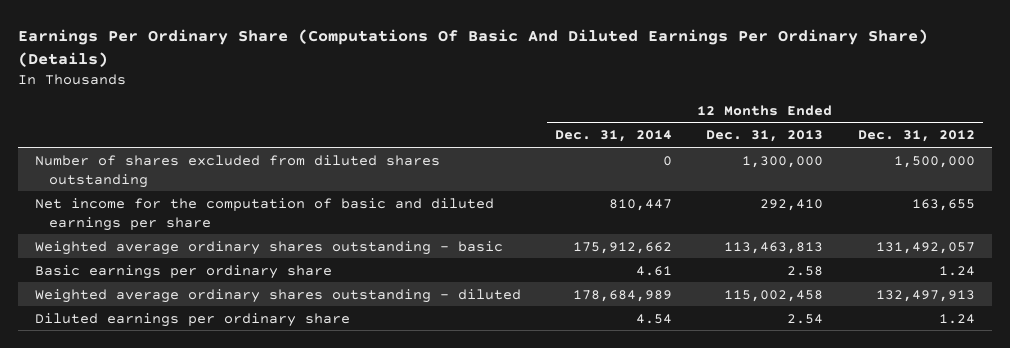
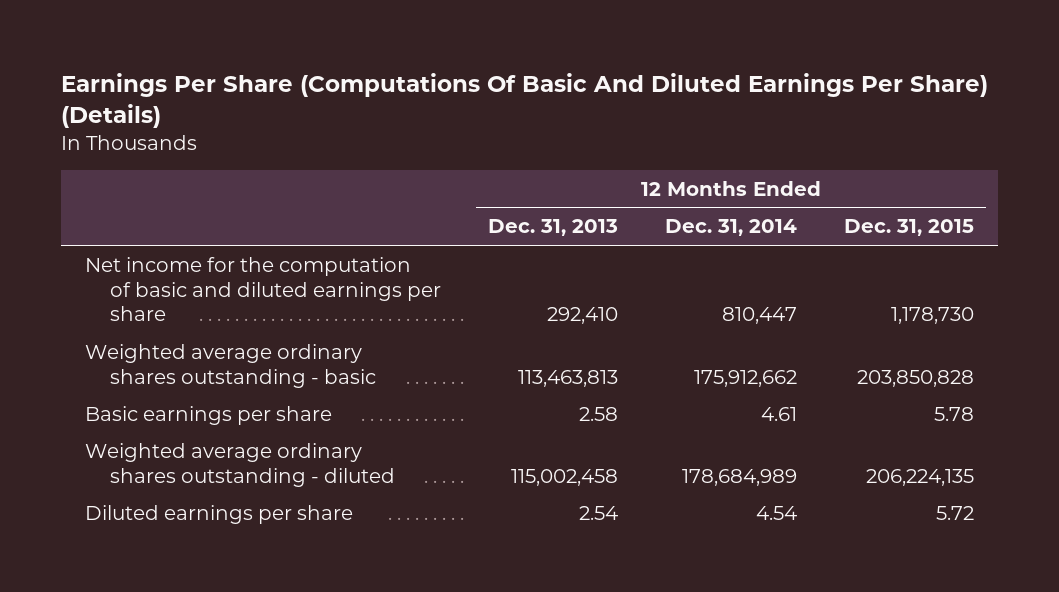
[18,29,929,67] Earnings Per Ordinary Share (Computations Of Basic And Diluted Earnings Per Ordinary Share) (Details) -> [61,73,989,129] Earnings Per Share (Computations Of Basic And Diluted Earnings Per Share) (Details)
[857,130,975,143] Dec. 31, 2012 -> none
none -> [844,219,975,237] Dec. 31, 2015
[35,154,441,188] Number of shares excluded from diluted shares outstanding -> none
[35,264,333,279] Basic earnings per ordinary share -> [84,405,332,425] Basic earnings per share
[35,312,351,327] Diluted earnings per ordinary share -> [84,504,353,524] Diluted earnings per share

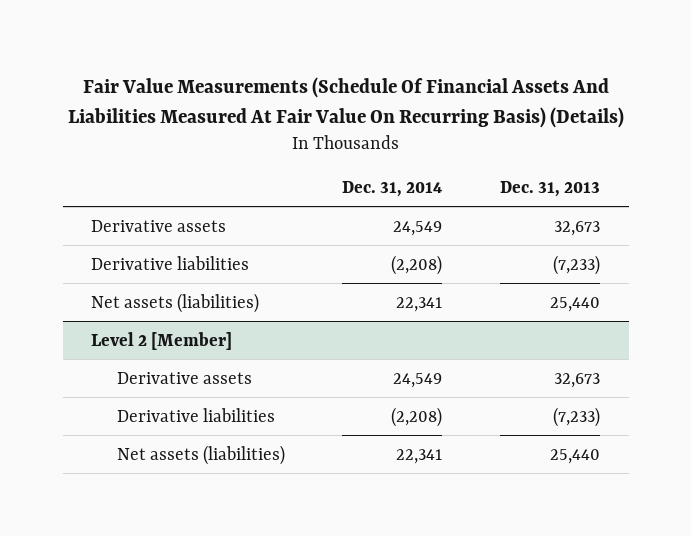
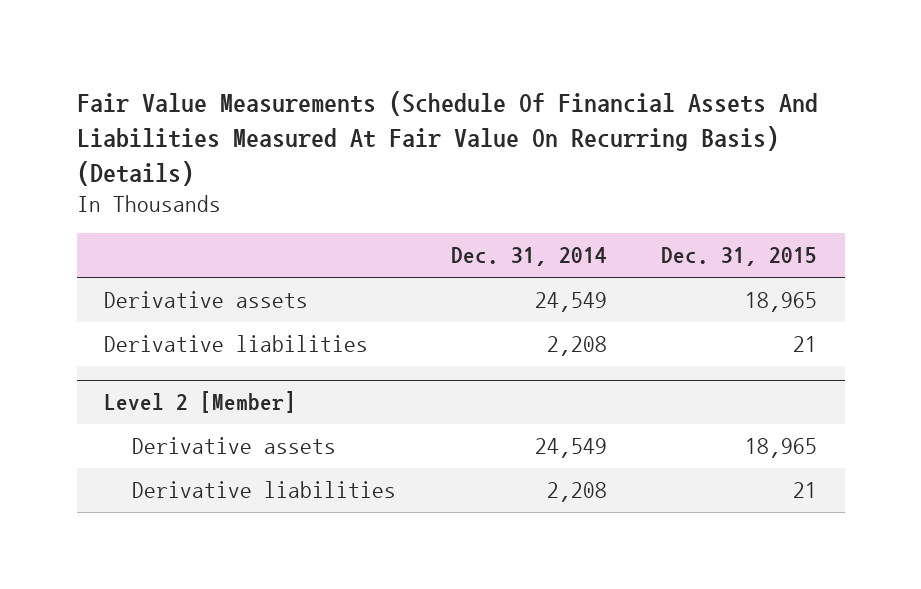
[499,180,600,197] Dec. 31, 2013 -> none
none -> [661,247,818,267] Dec. 31, 2015
[91,292,260,313] Net assets (liabilities) -> none
[391,254,443,275] (2,208) -> [546,336,607,357] 2,208
[117,444,286,465] Net assets (liabilities) -> none
[391,406,443,427] (2,208) -> [546,482,607,503] 2,208

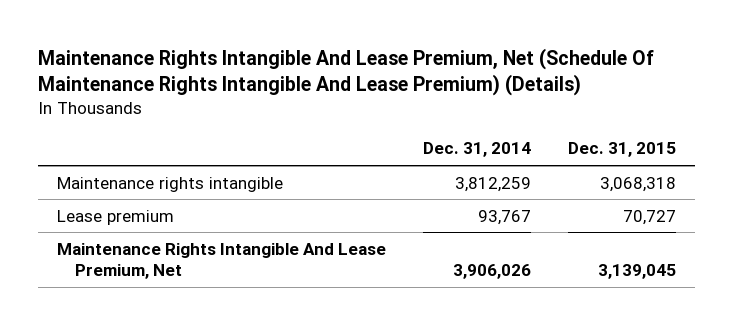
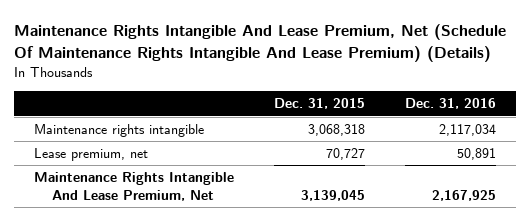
[422,142,531,158] Dec. 31, 2014 -> none
none -> [404,98,496,110] Dec. 31, 2016
[56,209,174,225] Lease premium -> [34,148,149,162] Lease premium, net

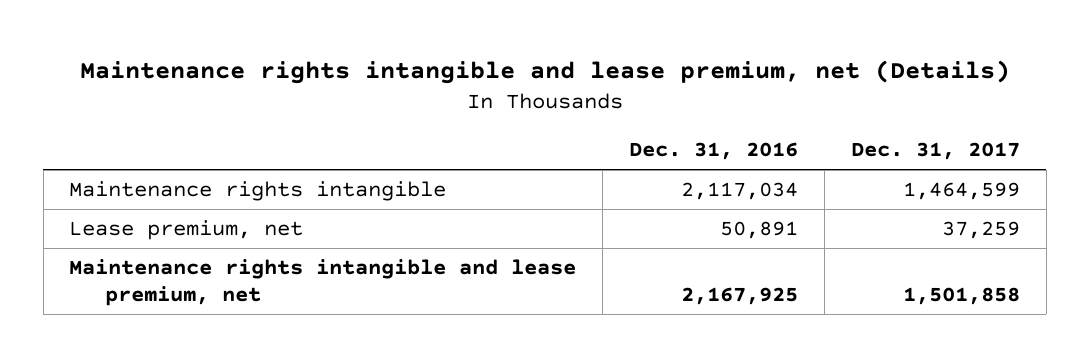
[14,24,507,63] Maintenance Rights Intangible And Lease Premium, Net (Schedule Of Maintenance Rights Intangible And Lease Premium) (Details) -> [79,59,1010,84] Maintenance rights intangible and lease premium, net (Details)
[274,98,366,110] Dec. 31, 2015 -> none
none -> [851,142,1021,161] Dec. 31, 2017
[34,172,235,201] Maintenance Rights Intangible And Lease Premium, Net -> [69,259,577,306] Maintenance rights intangible and lease premium, net

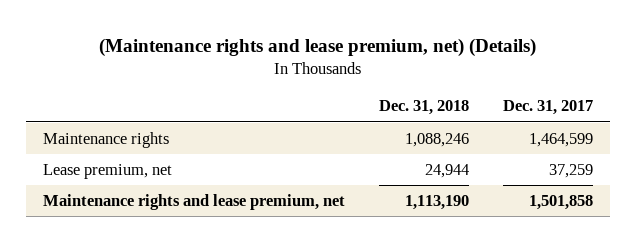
[79,59,1010,84] Maintenance rights intangible and lease premium, net (Details) -> [98,37,536,57] (Maintenance rights and lease premium, net) (Details)
[629,142,799,161] Dec. 31, 2016 -> none
none -> [378,100,469,116] Dec. 31, 2018
[69,181,447,202] Maintenance rights intangible -> [43,131,170,148] Maintenance rights
[69,259,577,306] Maintenance rights intangible and lease premium, net -> [43,193,346,210] Maintenance rights and lease premium, net

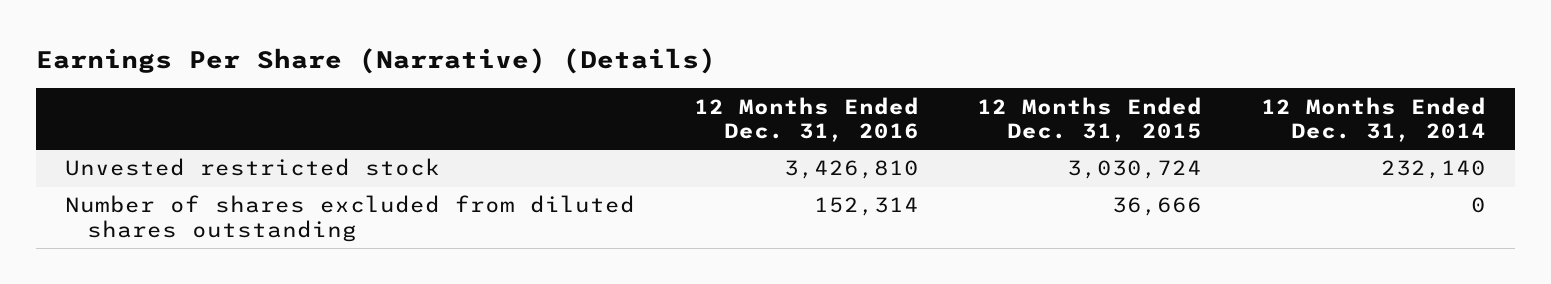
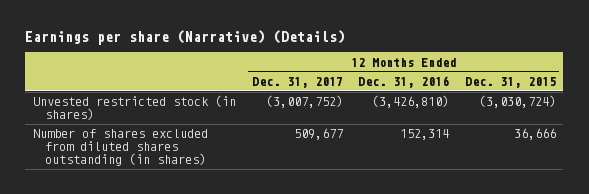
[35,47,716,74] Earnings Per Share (Narrative) (Details) -> [25,29,346,45] Earnings per share (Narrative) (Details)
[1260,96,1486,143] 12 Months Ended Dec. 31, 2014 -> none
none -> [251,76,343,88] Dec. 31, 2017
[65,158,441,177] Unvested restricted stock -> [33,95,237,121] Unvested restricted stock (in shares)
[783,160,919,180] 3,426,810 -> [372,95,450,109] (3,426,810)
[1067,160,1203,180] 3,030,724 -> [478,95,556,109] (3,030,724)
[65,195,636,242] Number of shares excluded from diluted shares outstanding -> [33,129,209,166] Number of shares excluded from diluted shares outstanding (in shares)

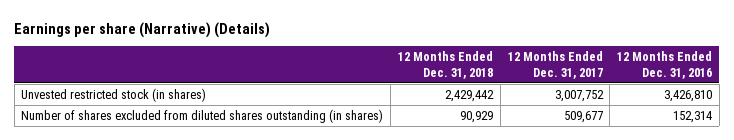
[464,76,556,88] Dec. 31, 2015 -> none
none -> [397,51,493,79] 12 Months Ended Dec. 31, 2018
[265,95,343,109] (3,007,752) -> [554,89,604,102] 3,007,752
[372,95,450,109] (3,426,810) -> [664,89,713,102] 3,426,810

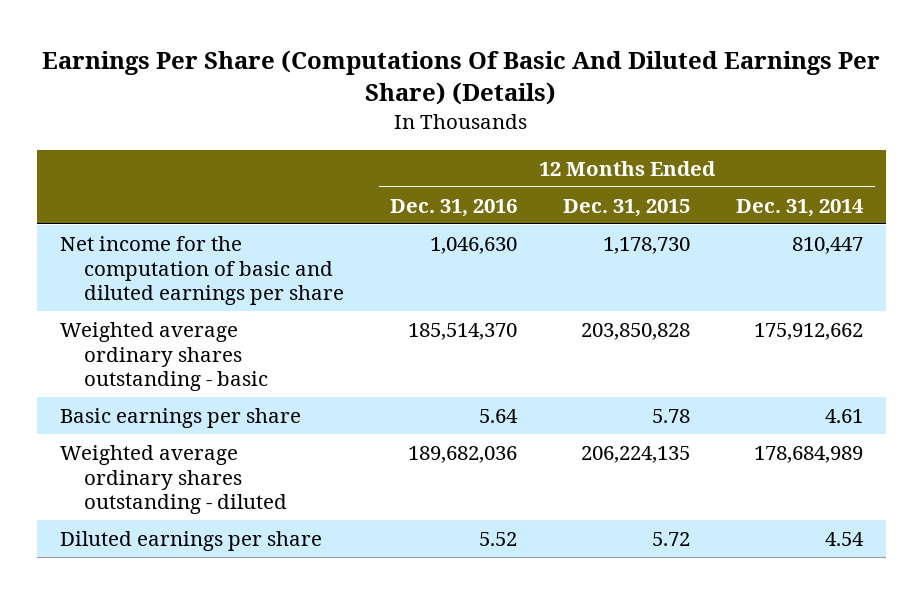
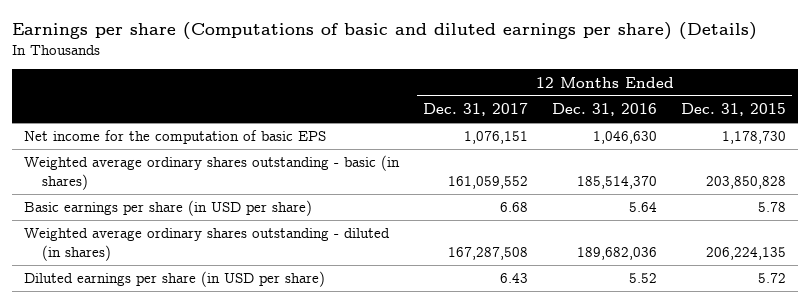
[42,50,881,106] Earnings Per Share (Computations Of Basic And Diluted Earnings Per Share) (Details) -> [12,22,758,41] Earnings per share (Computations of basic and diluted earnings per share) (Details)
[736,198,865,217] Dec. 31, 2014 -> none
none -> [423,103,529,117] Dec. 31, 2017
[59,235,345,306] Net income for the computation of basic and diluted earnings per share -> [24,130,327,145] Net income for the computation of basic EPS
[59,321,269,392] Weighted average ordinary shares outstanding - basic -> [24,155,401,191] Weighted average ordinary shares outstanding - basic (in shares)
[59,407,301,428] Basic earnings per share -> [24,200,313,217] Basic earnings per share (in USD per share)
[59,444,288,515] Weighted average ordinary shares outstanding - diluted -> [24,228,391,262] Weighted average ordinary shares outstanding - diluted (in shares)
[59,530,322,551] Diluted earnings per share -> [24,271,326,288] Diluted earnings per share (in USD per share)

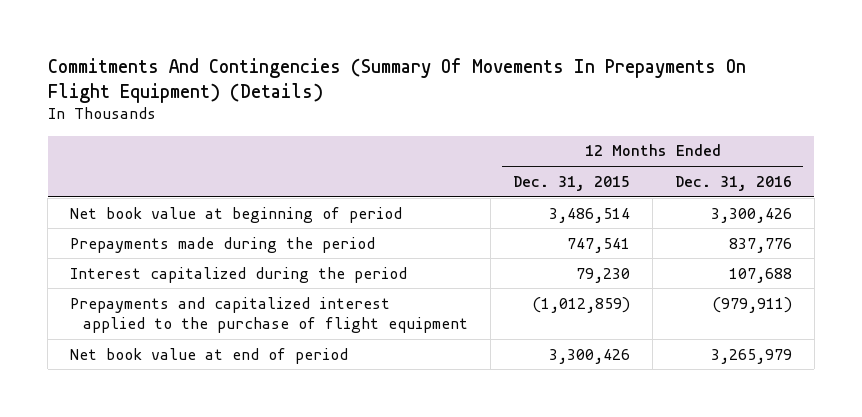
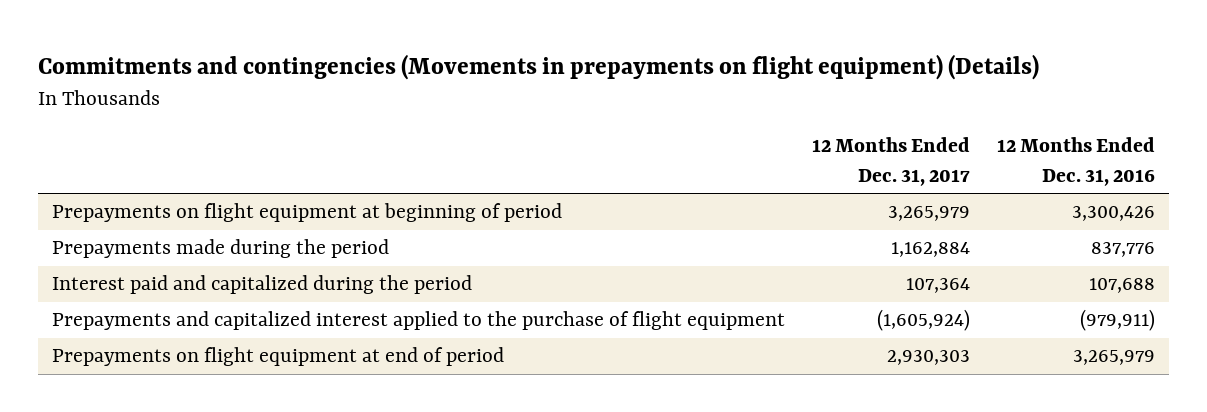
[47,57,746,103] Commitments And Contingencies (Summary Of Movements In Prepayments On Flight Equipment) (Details) -> [38,53,1040,80] Commitments and contingencies (Movements in prepayments on flight equipment) (Details)
[513,175,631,191] Dec. 31, 2015 -> none
none -> [811,137,970,186] 12 Months Ended Dec. 31, 2017
[70,206,403,223] Net book value at beginning of period -> [51,203,562,223] Prepayments on flight equipment at beginning of period
[70,266,408,283] Interest capitalized during the period -> [51,275,472,295] Interest paid and capitalized during the period
[70,347,349,364] Net book value at end of period -> [51,347,504,367] Prepayments on flight equipment at end of period

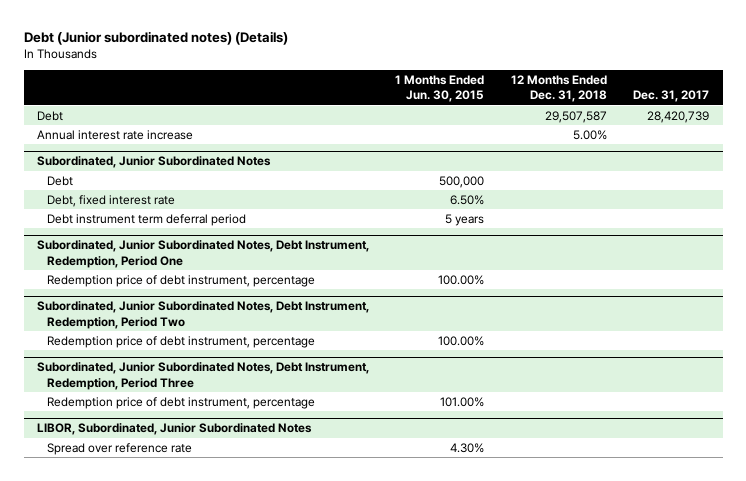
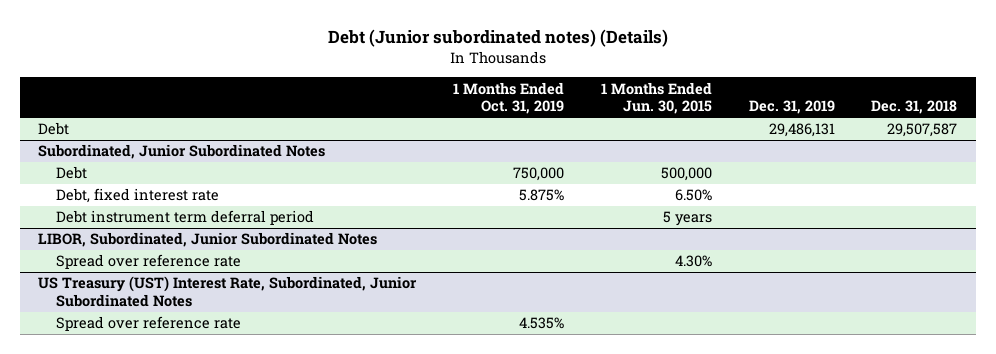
[510,74,607,103] 12 Months Ended Dec. 31, 2018 -> none
[633,90,710,103] Dec. 31, 2017 -> none
none -> [453,81,565,115] 1 Months Ended Oct. 31, 2019
none -> [748,100,835,115] Dec. 31, 2019
none -> [871,100,958,115] Dec. 31, 2018
[36,129,193,140] Annual interest rate increase -> none
[36,240,369,268] Subordinated, Junior Subordinated Notes, Debt Instrument, Redemption, Period One -> none
[47,274,316,287] Redemption price of debt instrument, percentage -> none
[36,301,369,329] Subordinated, Junior Subordinated Notes, Debt Instrument, Redemption, Period Two -> none
[47,335,316,348] Redemption price of debt instrument, percentage -> none
[36,362,369,390] Subordinated, Junior Subordinated Notes, Debt Instrument, Redemption, Period Three -> none
[47,396,316,409] Redemption price of debt instrument, percentage -> none
none -> [38,276,418,308] US Treasury (UST) Interest Rate, Subordinated, Junior Subordinated Notes
none -> [56,316,242,332] Spread over reference rate

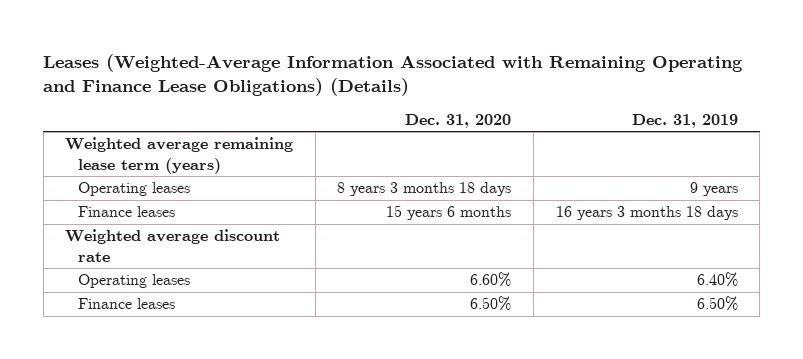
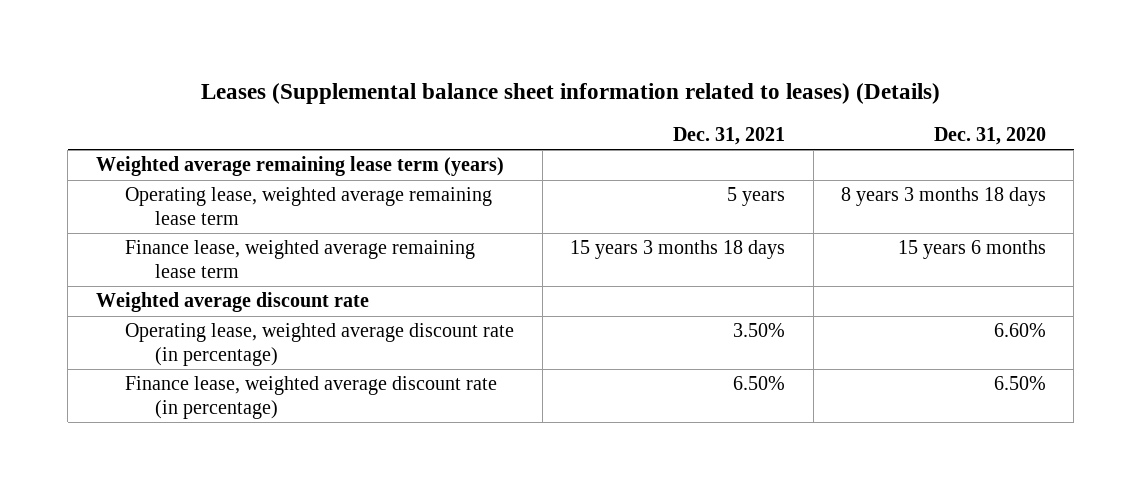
[43,53,744,96] Leases (Weighted-Average Information Associated with Remaining Operating and Finance Lease Obligations) (Details) -> [200,83,940,105] Leases (Supplemental balance sheet information related to leases) (Details)
[631,113,738,128] Dec. 31, 2019 -> none
none -> [673,126,786,145] Dec. 31, 2021
[78,182,191,197] Operating leases -> [125,187,493,225] Operating lease, weighted average remaining lease term
[78,206,176,218] Finance leases -> [125,240,476,278] Finance lease, weighted average remaining lease term
[78,274,191,289] Operating leases -> [125,323,515,366] Operating lease, weighted average discount rate (in percentage)
[78,298,176,310] Finance leases -> [125,376,498,419] Finance lease, weighted average discount rate (in percentage)

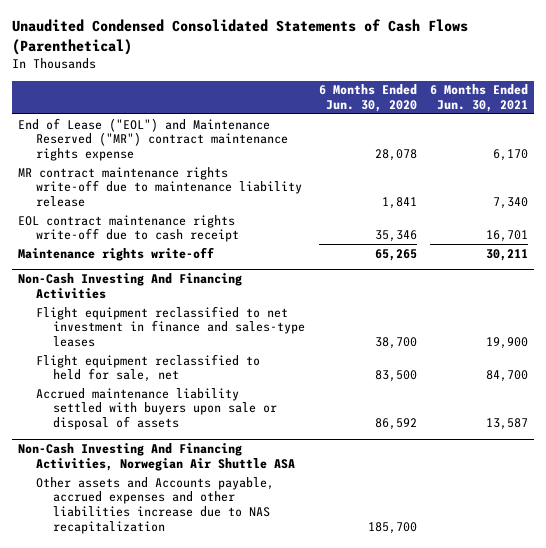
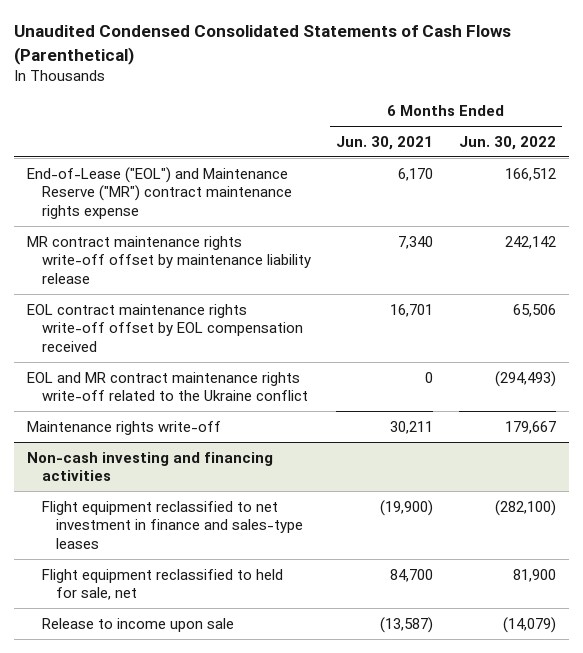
[318,84,417,113] 6 Months Ended Jun. 30, 2020 -> none
none -> [458,135,556,150] Jun. 30, 2022
[18,117,288,162] End of Lease ("EOL") and Maintenance Reserved ("MR") contract maintenance rights expense -> [26,166,292,220] End-of-Lease ("EOL") and Maintenance Reserve ("MR") contract maintenance rights expense
[18,166,302,208] MR contract maintenance rights write-off due to maintenance liability release -> [26,235,311,285] MR contract maintenance rights write-off offset by maintenance liability release
[18,214,239,243] EOL contract maintenance rights write-off due to cash receipt -> [26,303,303,353] EOL contract maintenance rights write-off offset by EOL compensation received
none -> [26,371,308,402] EOL and MR contract maintenance rights write-off related to the Ukraine conflict
[18,273,243,299] Non-Cash Investing And Financing Activities -> [26,451,273,482] Non-cash investing and financing activities
[485,337,528,350] 19,900 -> [380,499,434,516] (19,900)
[35,387,278,431] Accrued maintenance liability settled with buyers upon sale or disposal of assets -> none
[18,443,295,471] Non-Cash Investing And Financing Activities, Norwegian Air Shuttle ASA -> none
[35,476,274,534] Other assets and Accounts payable, accrued expenses and other liabilities increase due to NAS recapitalization -> none
none -> [41,617,234,632] Release to income upon sale

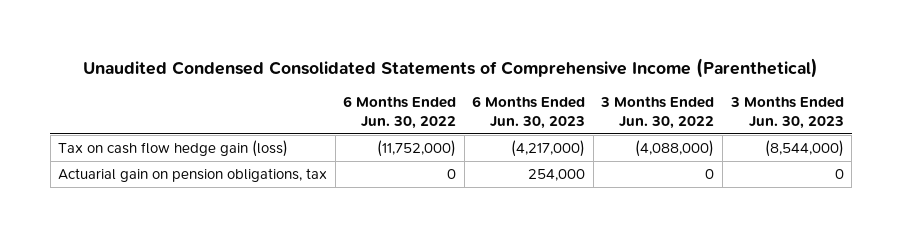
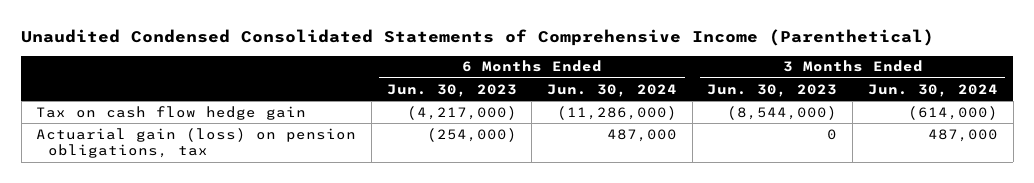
[343,96,457,129] 6 Months Ended Jun. 30, 2022 -> none
[600,96,715,129] 3 Months Ended Jun. 30, 2022 -> none
none -> [547,83,678,97] Jun. 30, 2024
none -> [867,83,998,97] Jun. 30, 2024
[58,140,289,158] Tax on cash flow hedge gain (loss) -> [36,105,307,120] Tax on cash flow hedge gain
[58,168,328,183] Actuarial gain on pension obligations, tax -> [36,127,357,159] Actuarial gain (loss) on pension obligations, tax
[528,169,586,182] 254,000 -> [426,127,517,142] (254,000)

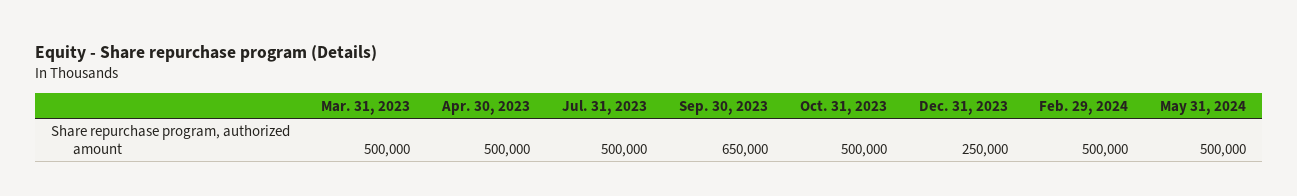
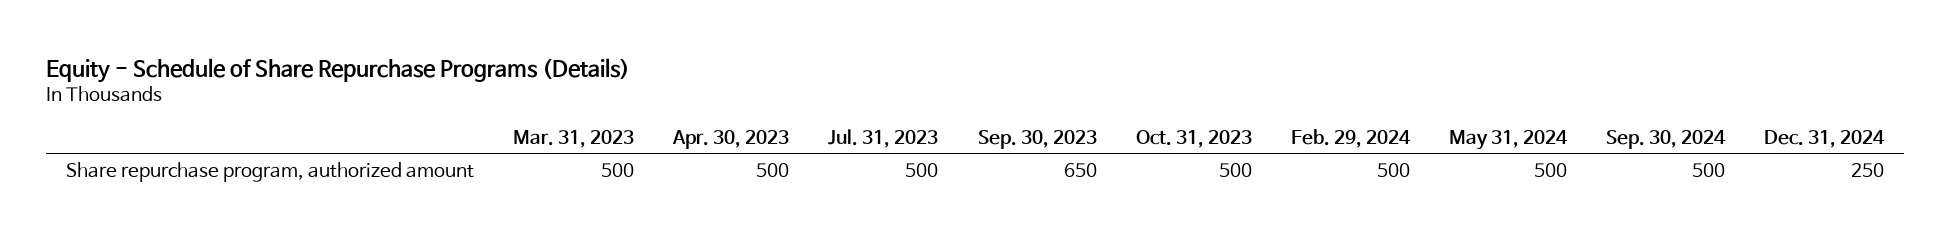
[34,44,377,62] Equity - Share repurchase program (Details) -> [46,57,631,83] Equity - Schedule of Share Repurchase Programs (Details)
[918,100,1008,115] Dec. 31, 2023 -> none
none -> [1606,129,1727,149] Sep. 30, 2024
none -> [1764,129,1886,148] Dec. 31, 2024
[364,143,411,157] 500,000 -> [601,163,635,178] 500
[484,143,531,157] 500,000 -> [756,163,790,178] 500
[601,143,648,157] 500,000 -> [905,163,939,178] 500
[721,143,768,157] 650,000 -> [1063,163,1097,178] 650
[840,143,887,157] 500,000 -> [1218,163,1252,178] 500
[1082,143,1129,157] 500,000 -> [1376,163,1410,178] 500
[1200,143,1247,157] 500,000 -> [1534,163,1568,178] 500

